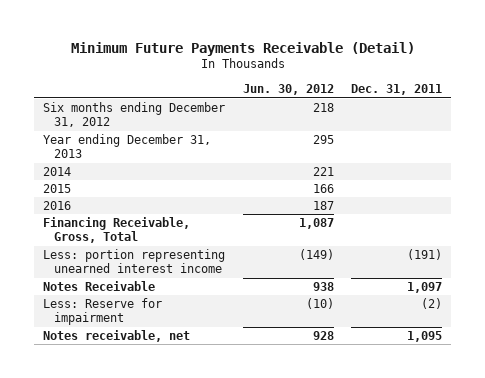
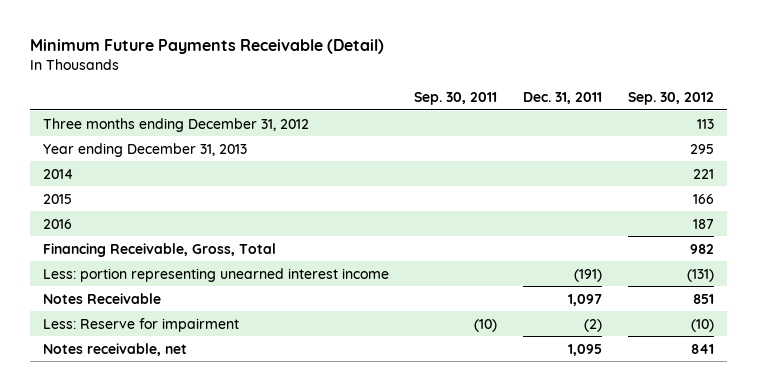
[242,84,334,96] Jun. 30, 2012 -> none
none -> [414,91,498,105] Sep. 30, 2011
none -> [627,91,714,105] Sep. 30, 2012
[43,102,226,128] Six months ending December 31, 2012 -> [42,117,309,132] Three months ending December 31, 2012

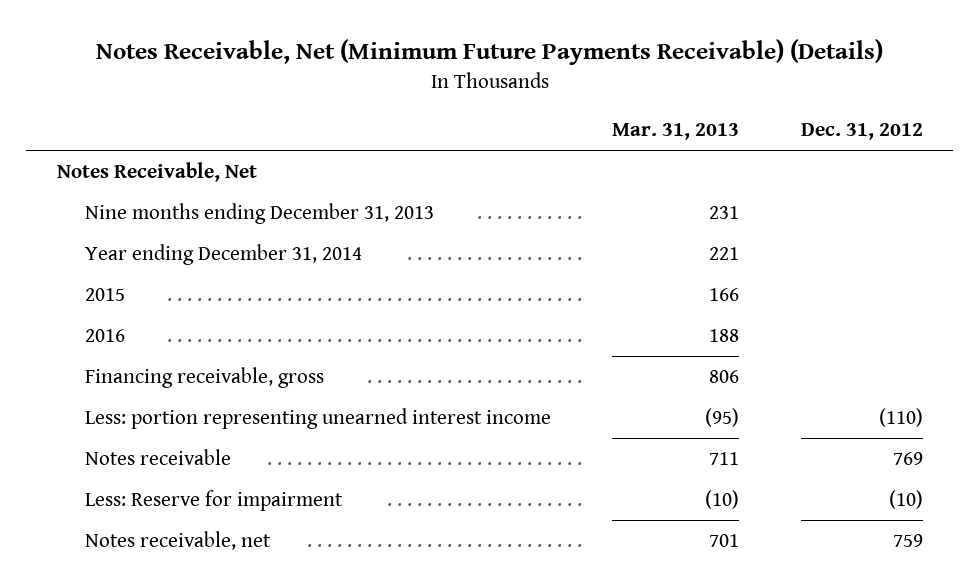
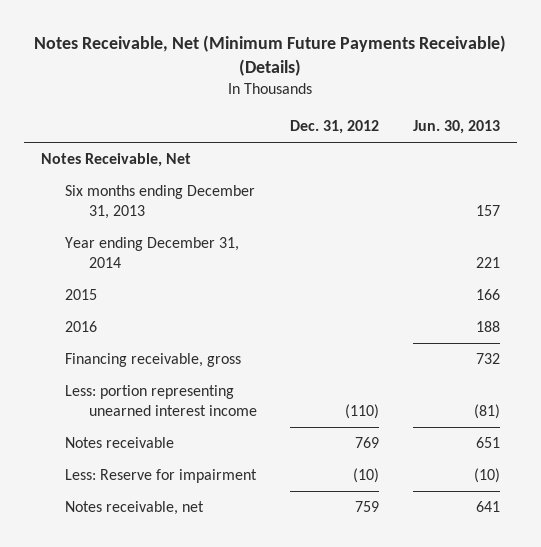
[612,123,740,141] Mar. 31, 2013 -> none
none -> [412,120,500,135] Jun. 30, 2013
[84,203,434,225] Nine months ending December 31, 2013 -> [65,185,256,220] Six months ending December 31, 2013

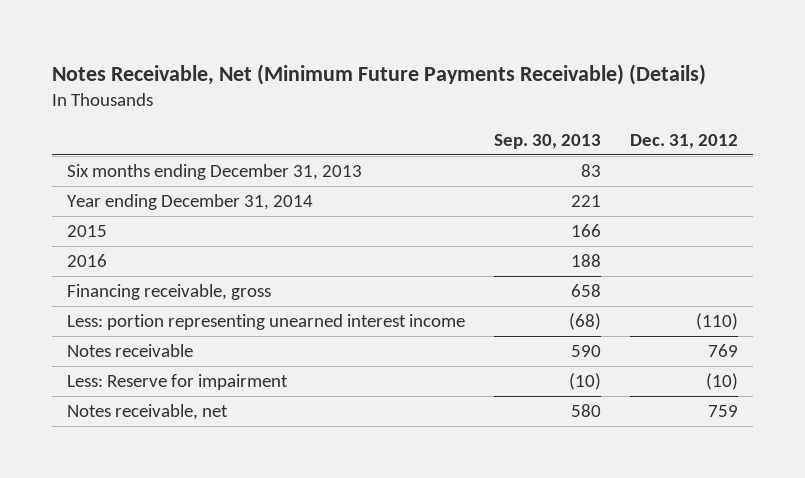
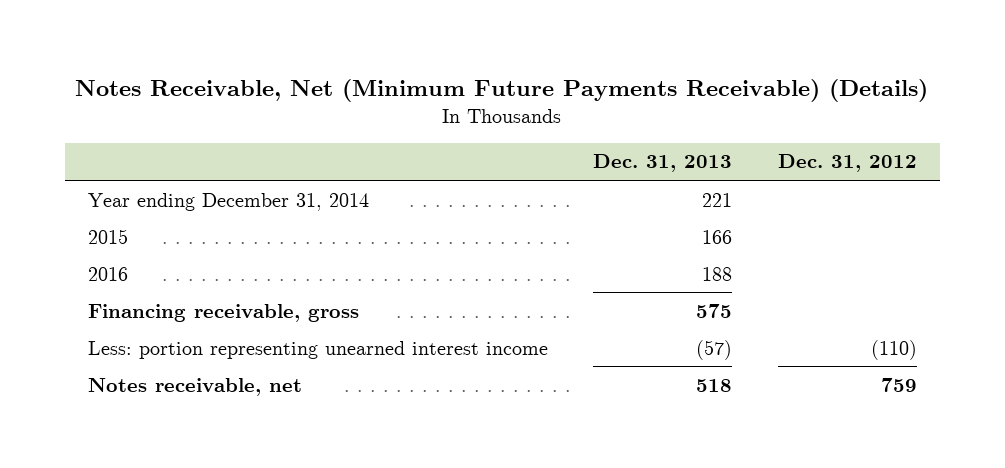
[494,133,602,149] Sep. 30, 2013 -> none
none -> [593,154,733,173] Dec. 31, 2013
[66,163,362,180] Six months ending December 31, 2013 -> none
[66,343,193,357] Notes receivable -> none
[66,373,288,390] Less: Reserve for impairment -> none

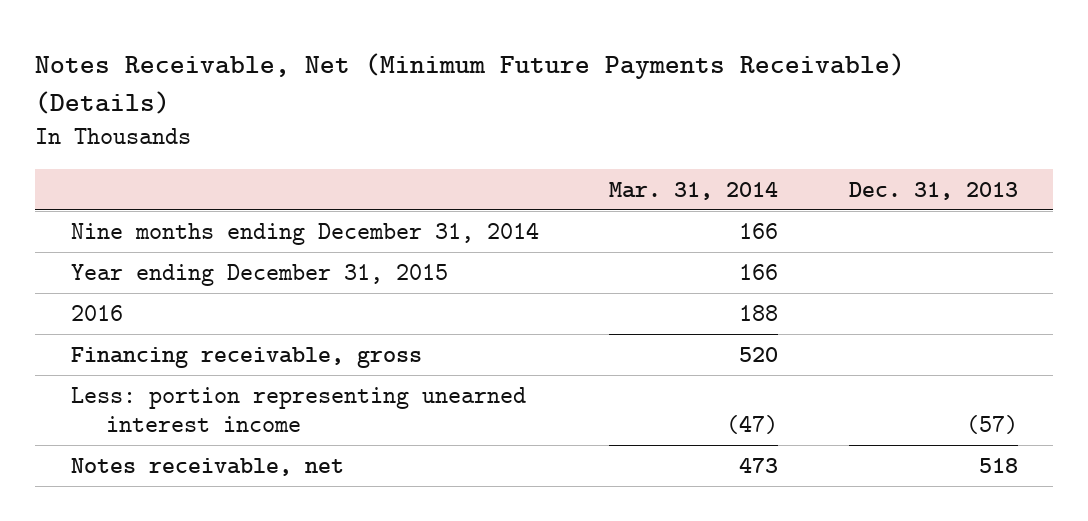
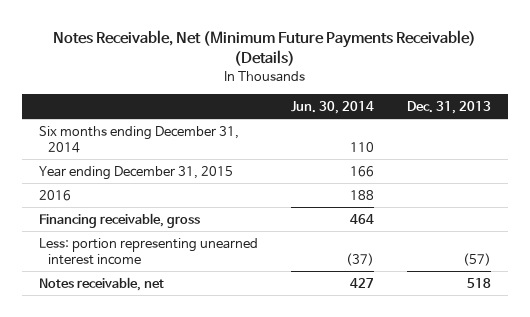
[609,181,779,200] Mar. 31, 2014 -> none
none -> [291,101,375,115] Jun. 30, 2014
[70,221,539,245] Nine months ending December 31, 2014 -> [39,125,240,154] Six months ending December 31, 2014

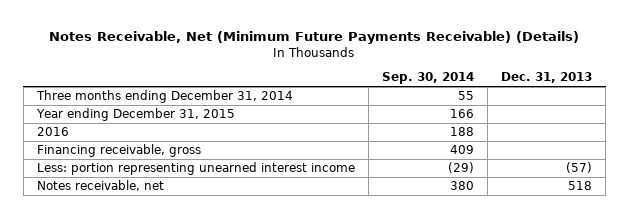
[291,101,375,115] Jun. 30, 2014 -> none
none -> [381,72,474,85] Sep. 30, 2014
[39,125,240,154] Six months ending December 31, 2014 -> [35,90,293,104] Three months ending December 31, 2014

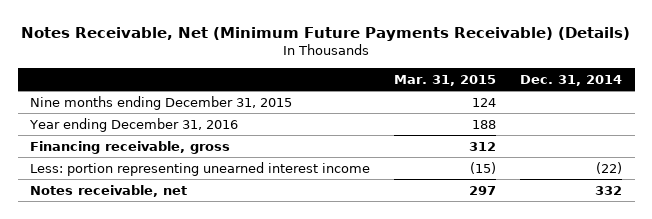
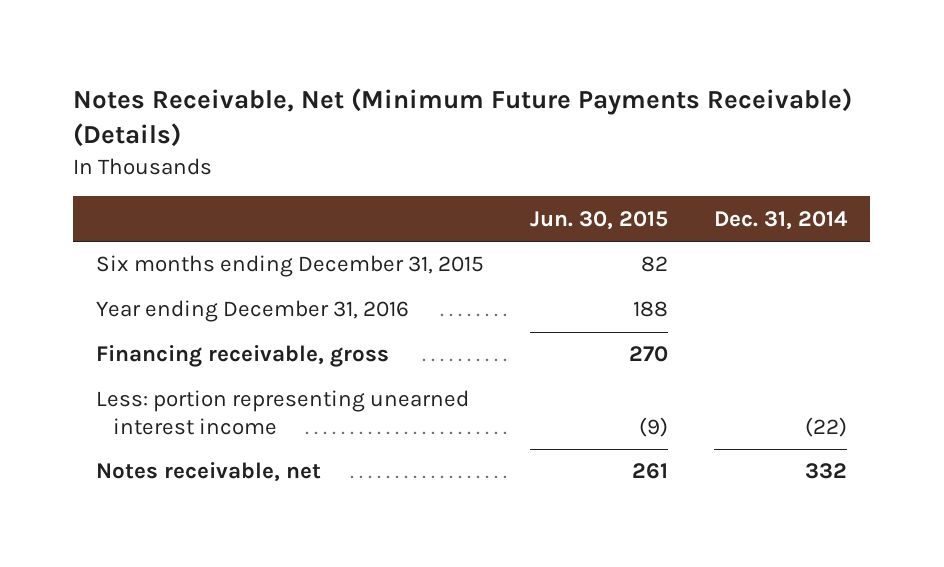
[394,74,497,86] Mar. 31, 2015 -> none
none -> [530,210,669,230] Jun. 30, 2015
[29,95,292,110] Nine months ending December 31, 2015 -> [96,255,485,278] Six months ending December 31, 2015

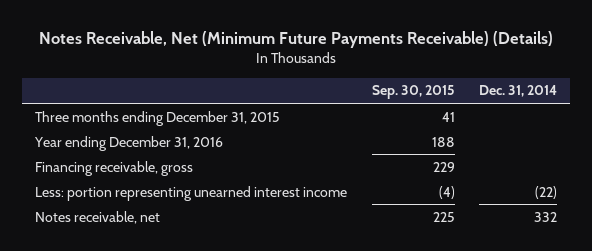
[530,210,669,230] Jun. 30, 2015 -> none
none -> [371,85,455,100] Sep. 30, 2015
[96,255,485,278] Six months ending December 31, 2015 -> [34,110,280,126] Three months ending December 31, 2015

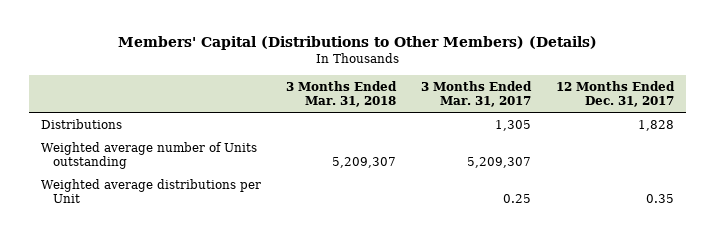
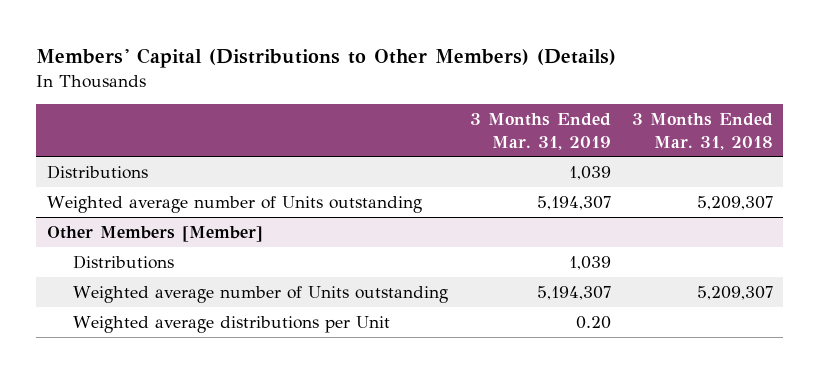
[421,80,533,108] 3 Months Ended Mar. 31, 2017 -> none
[555,80,675,108] 12 Months Ended Dec. 31, 2017 -> none
none -> [469,113,611,150] 3 Months Ended Mar. 31, 2019
[41,178,262,204] Weighted average distributions per Unit -> none
none -> [46,225,263,242] Other Members [Member]
none -> [73,254,175,269] Distributions
none -> [73,285,449,303] Weighted average number of Units outstanding
none -> [73,315,391,333] Weighted average distributions per Unit

